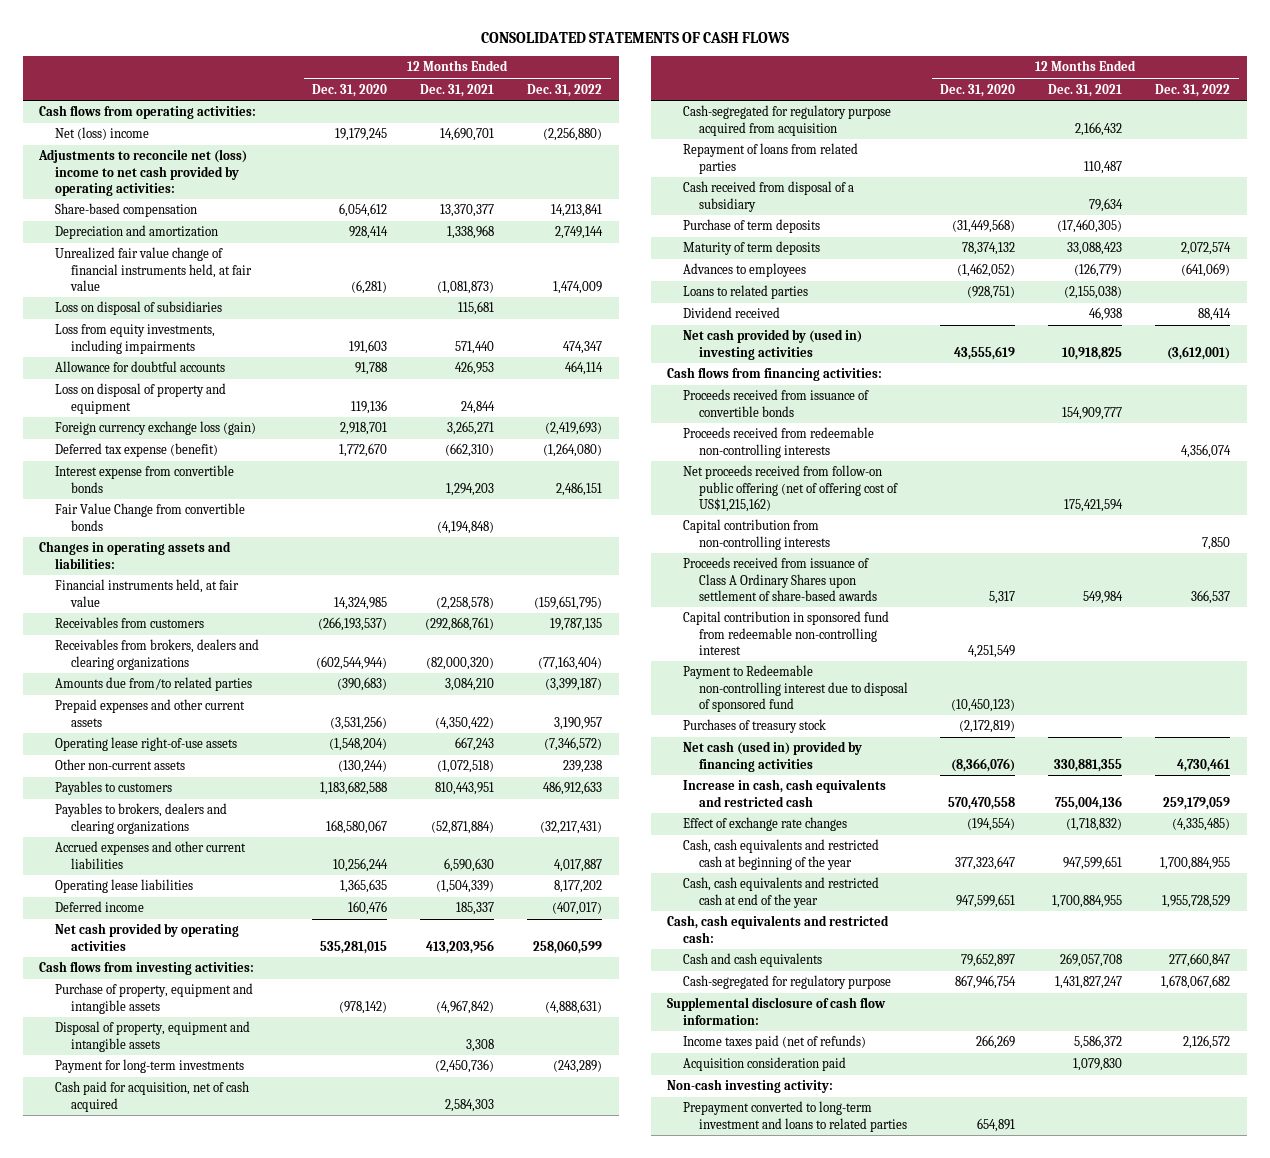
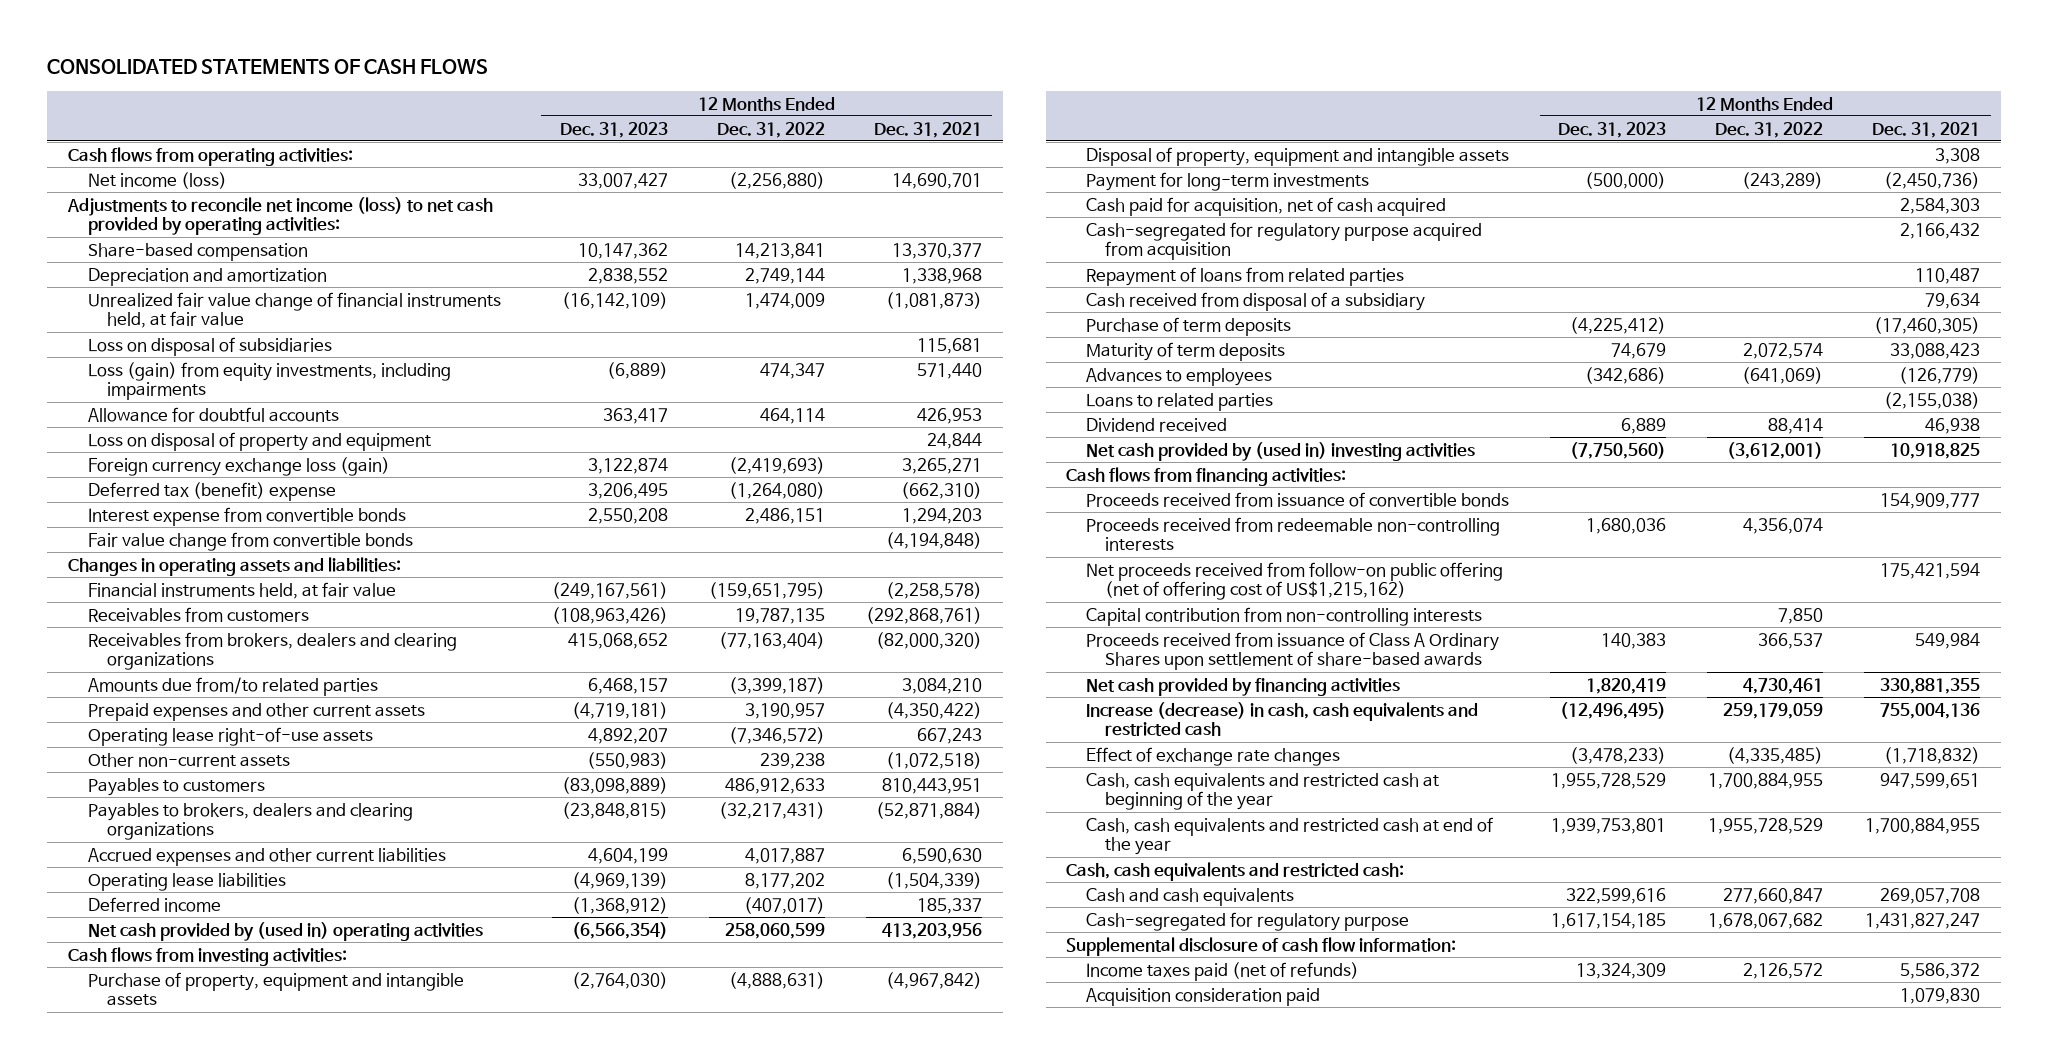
[312,83,388,97] Dec. 31, 2020 -> none
none -> [559,121,668,138] Dec. 31, 2023
[54,127,149,141] Net (loss) income -> [87,171,227,189] Net income (loss)
[38,149,248,196] Adjustments to reconcile net (loss) income to net cash provided by operating activities: -> [66,196,493,236] Adjustments to reconcile net income (loss) to net cash provided by operating activities:
[54,324,215,354] Loss from equity investments, including impairments -> [87,361,451,401] Loss (gain) from equity investments, including impairments
[54,443,218,458] Deferred tax expense (benefit) -> [87,481,336,501] Deferred tax (benefit) expense
[54,503,245,531] Fair Value Change from convertible bonds -> [87,531,413,551] Fair value change from convertible bonds
[54,923,239,951] Net cash provided by operating activities -> [87,921,483,941] Net cash provided by (used in) operating activities
[683,611,890,655] Capital contribution in sponsored fund from redeemable non-controlling interest -> none
[683,665,908,712] Payment to Redeemable non-controlling interest due to disposal of sponsored fund -> none
[683,719,827,734] Purchases of treasury stock -> none
[683,741,863,772] Net cash (used in) provided by financing activities -> [1085,677,1400,696] Net cash provided by financing activities
[683,779,887,807] Increase in cash, cash equivalents and restricted cash -> [1085,701,1478,737] Increase (decrease) in cash, cash equivalents and restricted cash
[667,1079,834,1094] Non-cash investing activity: -> none
[683,1101,907,1132] Prepayment converted to long-term investment and loans to related parties -> none

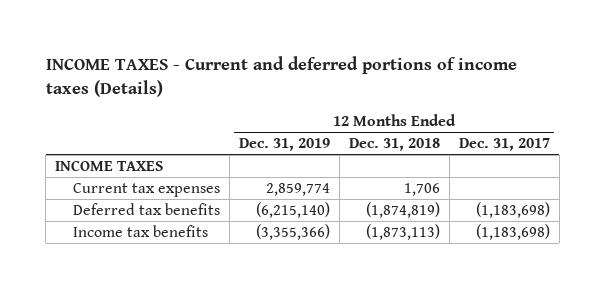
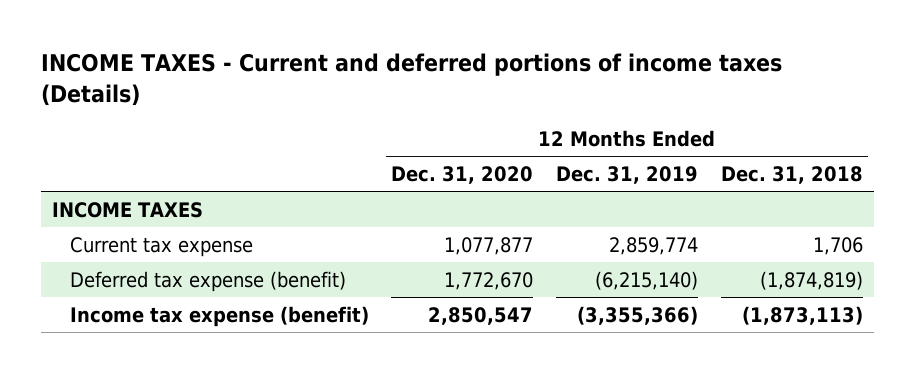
[458,138,550,152] Dec. 31, 2017 -> none
none -> [391,165,534,184] Dec. 31, 2020
[73,182,221,197] Current tax expenses -> [69,236,253,257] Current tax expense
[73,202,221,215] Deferred tax benefits -> [69,270,346,292] Deferred tax expense (benefit)
[73,224,209,237] Income tax benefits -> [69,305,369,327] Income tax expense (benefit)

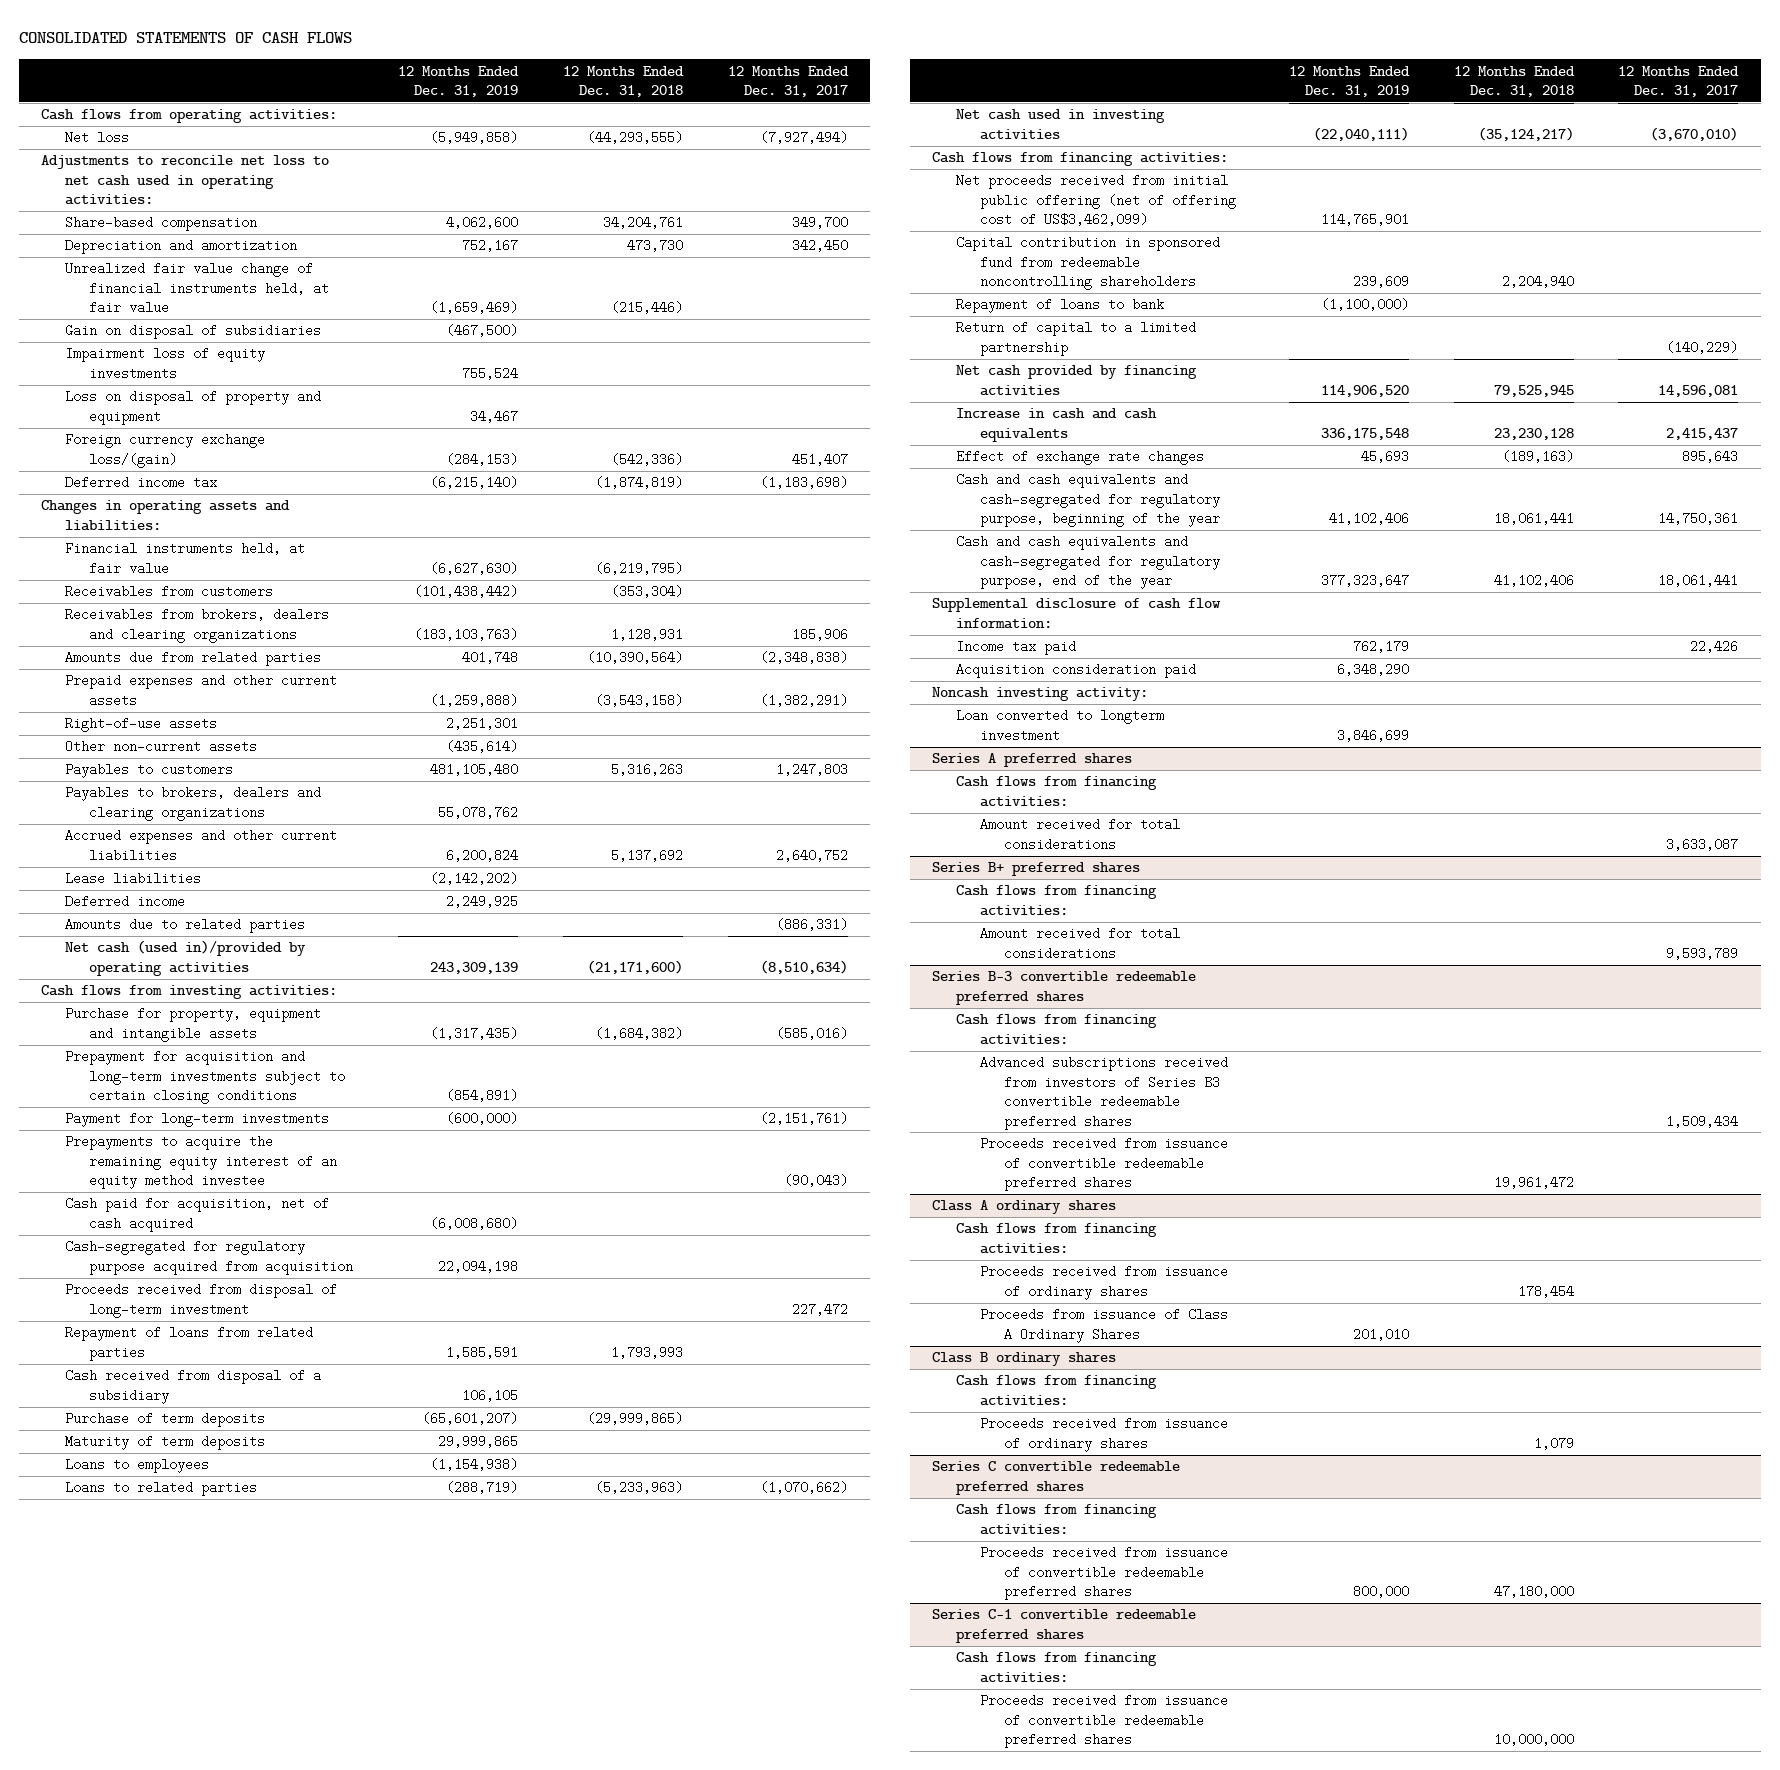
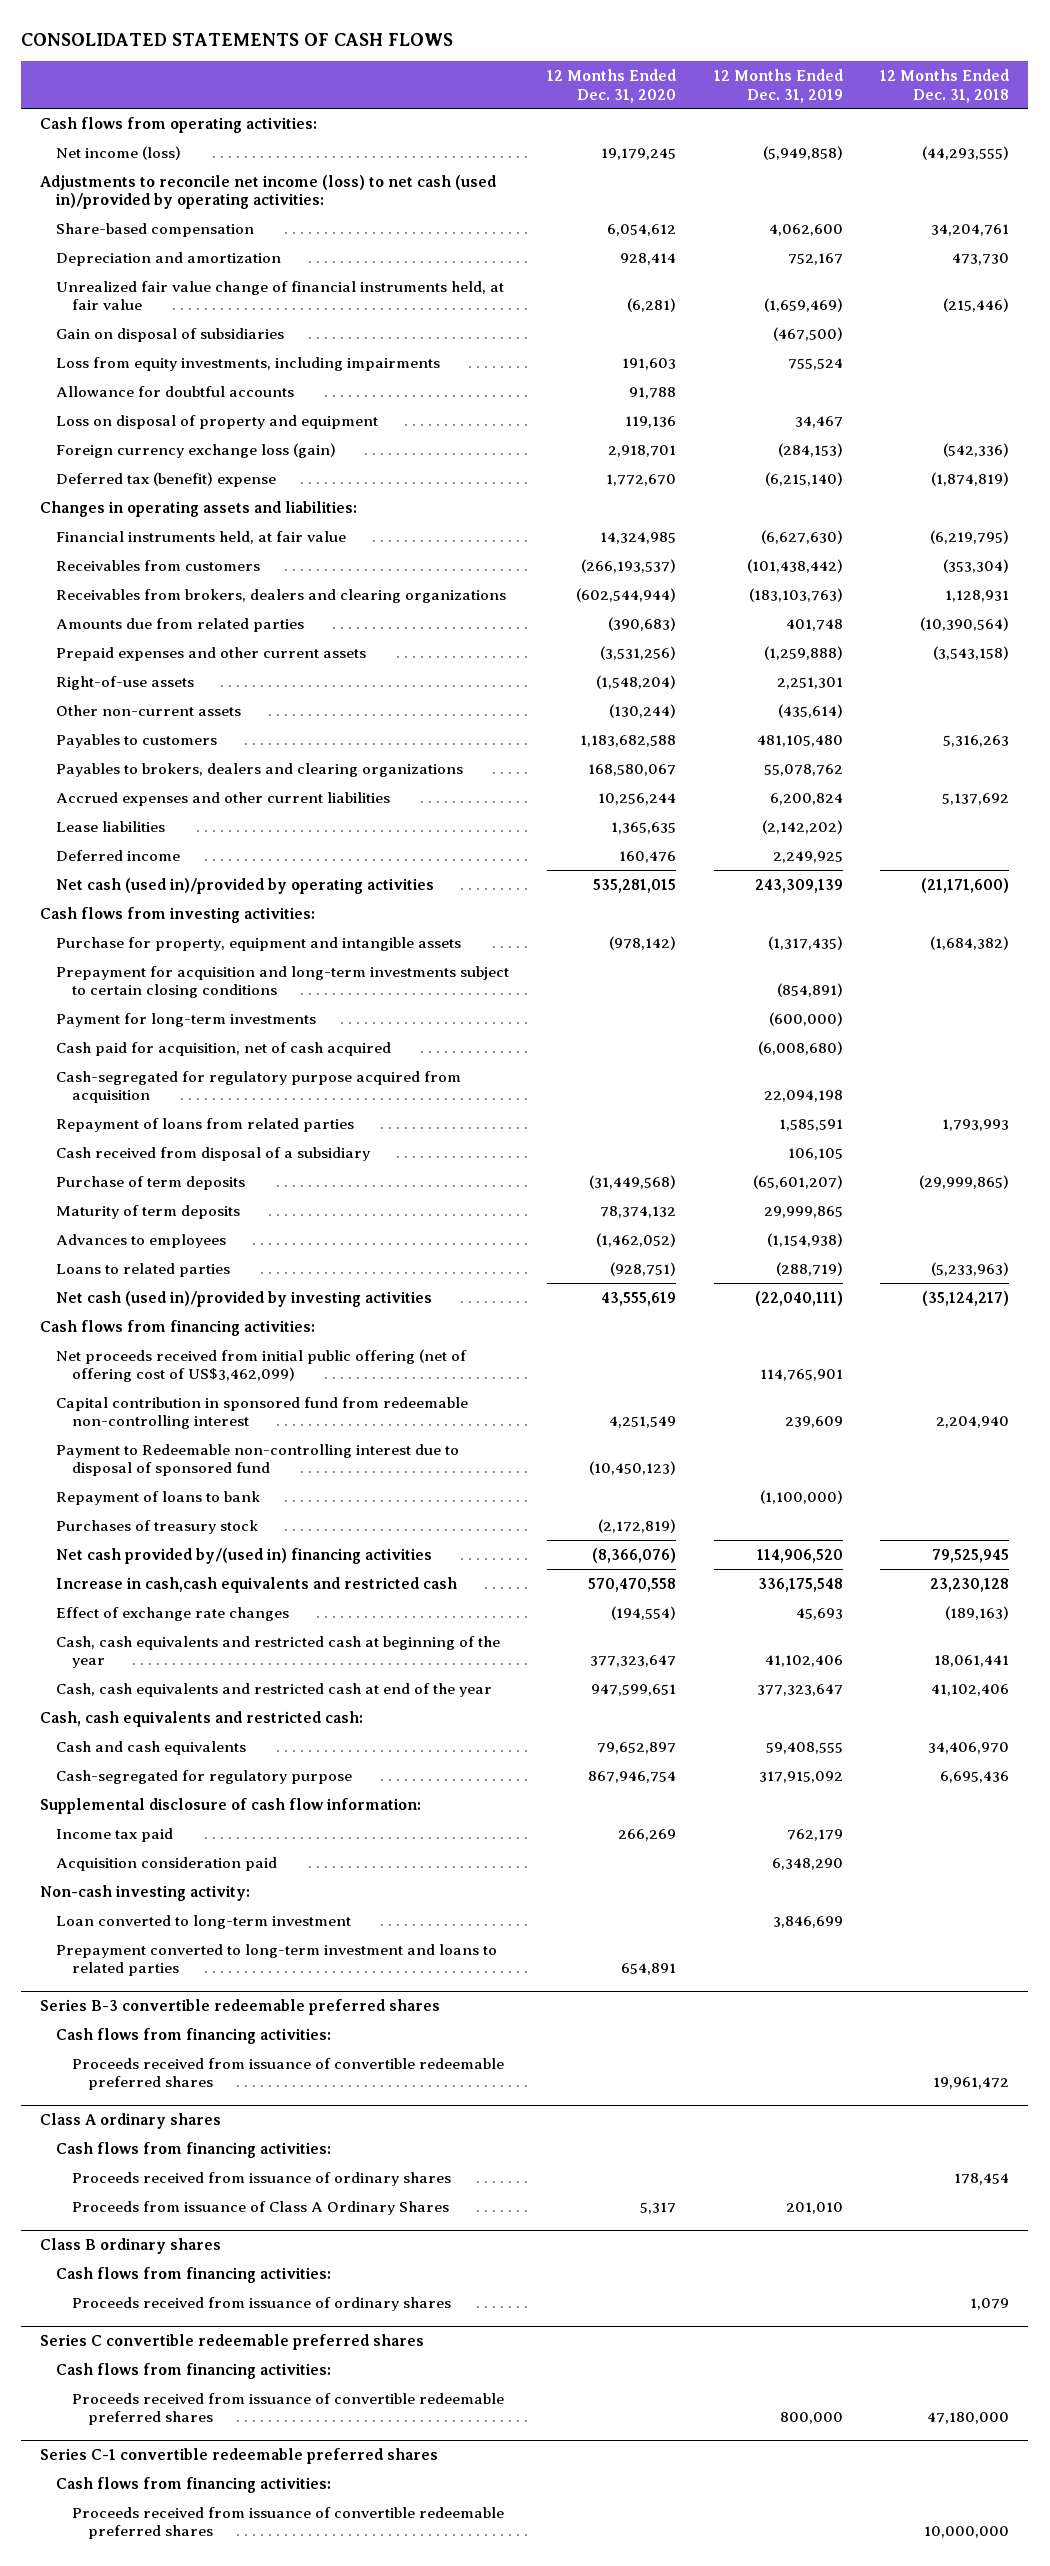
[727,65,849,98] 12 Months Ended Dec. 31, 2017 -> none
none -> [546,68,676,103] 12 Months Ended Dec. 31, 2020
[65,131,130,145] Net loss -> [56,145,182,160] Net income (loss)
[41,155,330,206] Adjustments to reconcile net loss to net cash used in operating activities: -> [40,174,497,210] Adjustments to reconcile net income (loss) to net cash (used in)/provided by operating activities:
[65,347,266,380] Impairment loss of equity investments -> [56,356,441,371] Loss from equity investments, including impairments
none -> [56,385,295,397] Allowance for doubtful accounts
[65,433,266,468] Foreign currency exchange loss/(gain) -> [56,442,337,458] Foreign currency exchange loss (gain)
[65,476,218,490] Deferred income tax -> [56,471,277,487] Deferred tax (benefit) expense
[65,918,306,934] Amounts due to related parties -> none
[65,1135,338,1190] Prepayments to acquire the remaining equity interest of an equity method investee -> none
[65,1283,338,1318] Proceeds received from disposal of long-term investment -> none
[65,1458,210,1474] Loans to employees -> [56,1233,227,1248] Advances to employees
[955,109,1165,140] Net cash used in investing activities -> [56,1290,433,1307] Net cash (used in)/provided by investing activities
[955,236,1220,291] Capital contribution in sponsored fund from redeemable noncontrolling shareholders -> [56,1396,469,1430] Capital contribution in sponsored fund from redeemable non-controlling interest
none -> [56,1443,460,1477] Payment to Redeemable non-controlling interest due to disposal of sponsored fund
[955,321,1196,356] Return of capital to a limited partnership -> none
none -> [56,1519,259,1534] Purchases of treasury stock
[955,365,1197,396] Net cash provided by financing activities -> [56,1547,433,1564] Net cash provided by/(used in) financing activities
[955,408,1157,442] Increase in cash and cash equivalents -> [56,1576,458,1593] Increase in cash,cash equivalents and restricted cash
[955,473,1220,528] Cash and cash equivalents and cash-segregated for regulatory purpose, beginning of the year -> [56,1635,501,1669] Cash, cash equivalents and restricted cash at beginning of the year
[955,535,1220,590] Cash and cash equivalents and cash-segregated for regulatory purpose, end of the year -> [56,1682,493,1697] Cash, cash equivalents and restricted cash at end of the year
none -> [40,1710,364,1727] Cash, cash equivalents and restricted cash:
none -> [56,1740,247,1755] Cash and cash equivalents
none -> [56,1769,353,1784] Cash-segregated for regulatory purpose
[931,753,1132,768] Series A preferred shares -> none
[955,776,1157,807] Cash flows from financing activities: -> none
[979,818,1180,851] Amount received for total considerations -> none
[931,862,1140,877] Series B+ preferred shares -> none
[955,885,1157,916] Cash flows from financing activities: -> none
[979,927,1180,960] Amount received for total considerations -> none
[931,687,1148,702] Noncash investing activity: -> [40,1884,251,1901] Non-cash investing activity:
[955,709,1164,742] Loan converted to longterm investment -> [56,1914,352,1929] Loan converted to long-term investment
none -> [56,1943,498,1977] Prepayment converted to long-term investment and loans to related parties
[979,1056,1228,1130] Advanced subscriptions received from investors of Series B3 convertible redeemable preferred shares -> none

